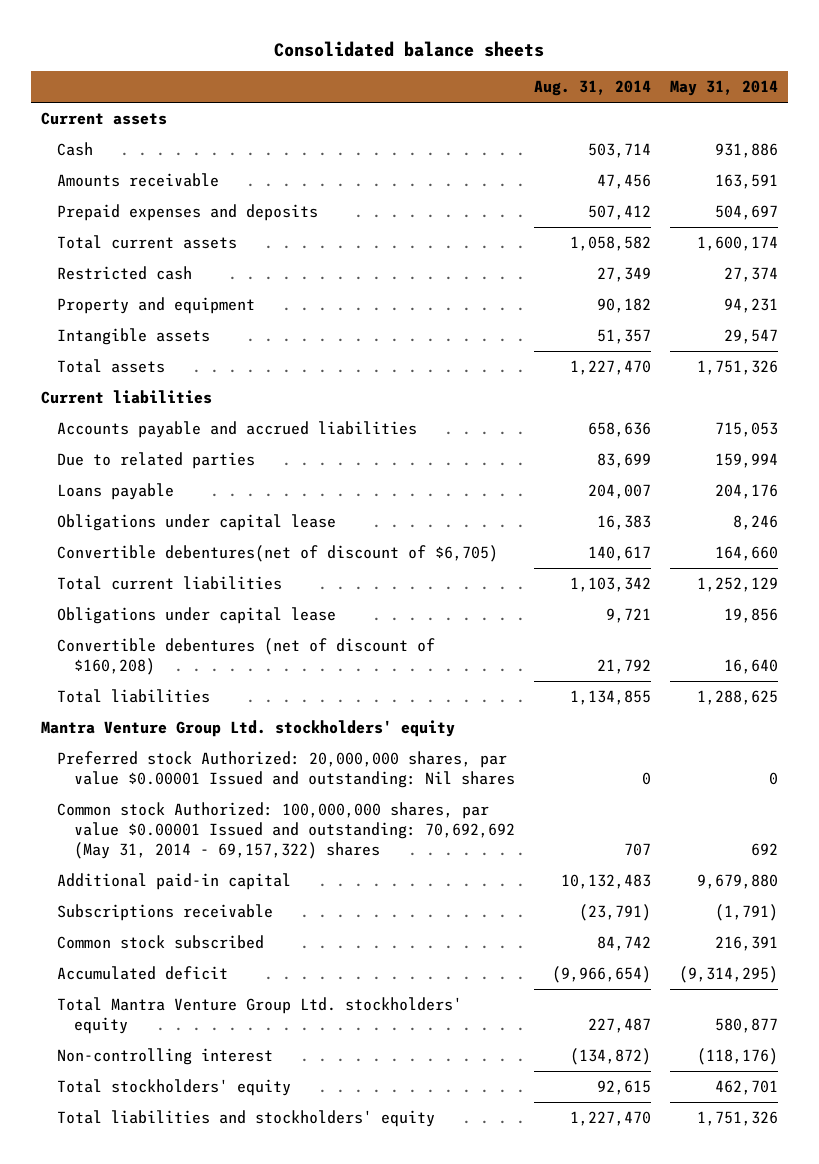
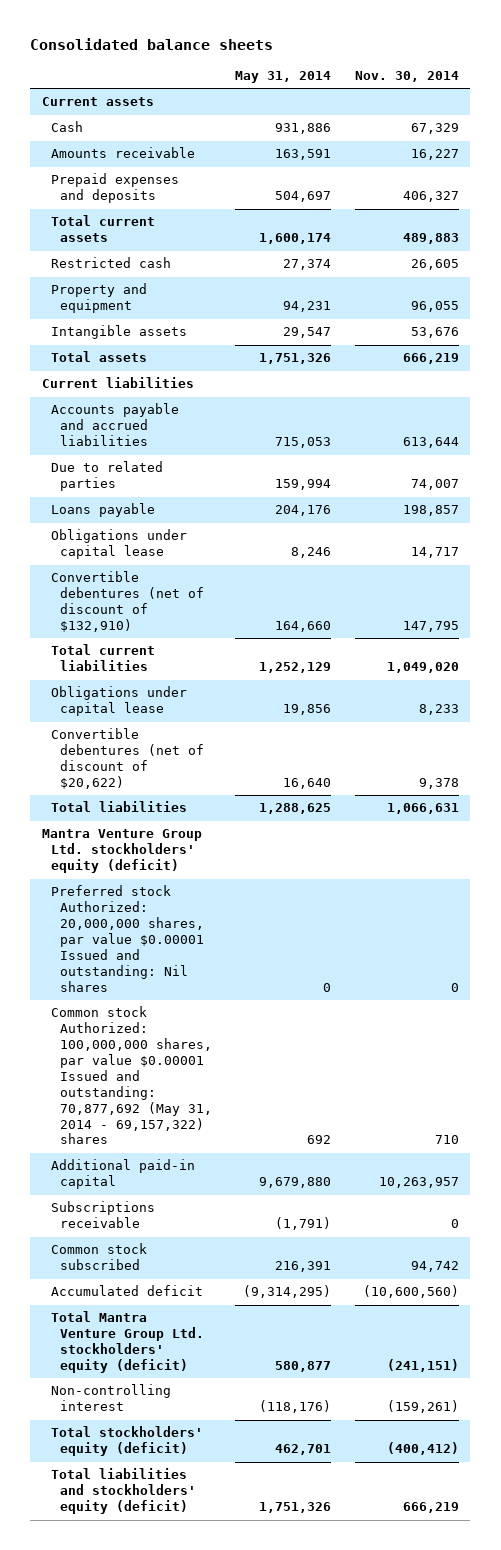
[534,80,652,97] Aug. 31, 2014 -> none
none -> [354,70,459,82] Nov. 30, 2014
[57,544,499,562] Convertible debentures(net of discount of $6,705) -> [50,571,204,633] Convertible debentures (net of discount of $132,910)
[57,637,436,676] Convertible debentures (net of discount of $160,208) -> [50,728,204,790] Convertible debentures (net of discount of $20,622)
[40,719,455,737] Mantra Venture Group Ltd. stockholders' equity -> [42,829,203,874] Mantra Venture Group Ltd. stockholders' equity (deficit)
[57,801,516,860] Common stock Authorized: 100,000,000 shares, par value $0.00001 Issued and outstanding: 70,692,692 (May 31, 2014 - 69,157,322) shares -> [50,1006,212,1145] Common stock Authorized: 100,000,000 shares, par value $0.00001 Issued and outstanding: 70,877,692 (May 31, 2014 - 69,157,322) shares
[57,996,463,1035] Total Mantra Venture Group Ltd. stockholders' equity -> [50,1311,204,1374] Total Mantra Venture Group Ltd. stockholders' equity (deficit)
[57,1078,292,1096] Total stockholders' equity -> [50,1426,203,1457] Total stockholders' equity (deficit)
[57,1109,436,1127] Total liabilities and stockholders' equity -> [50,1468,196,1515] Total liabilities and stockholders' equity (deficit)

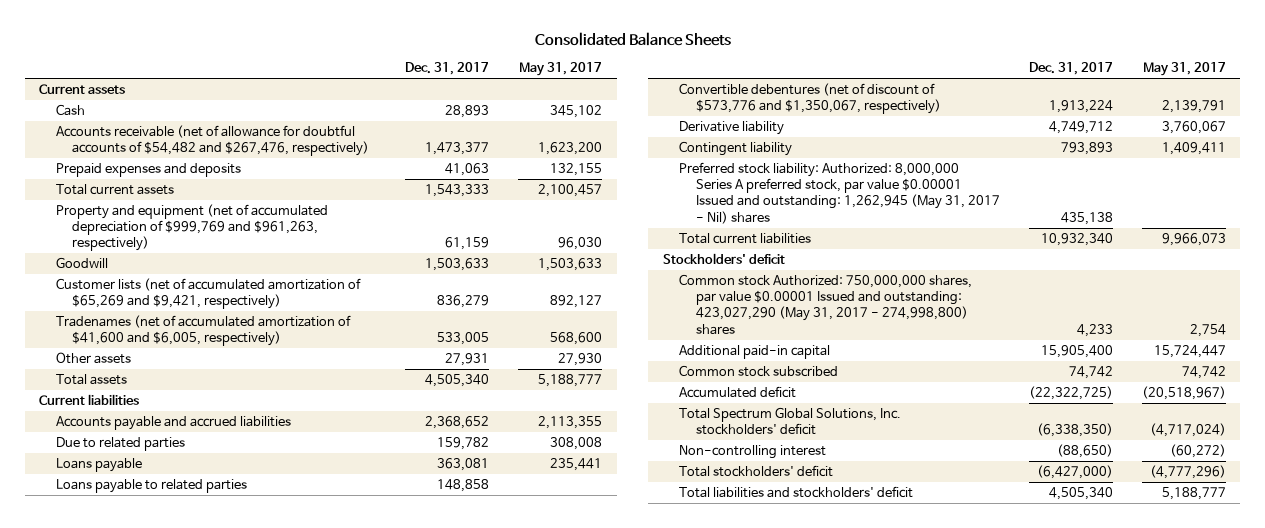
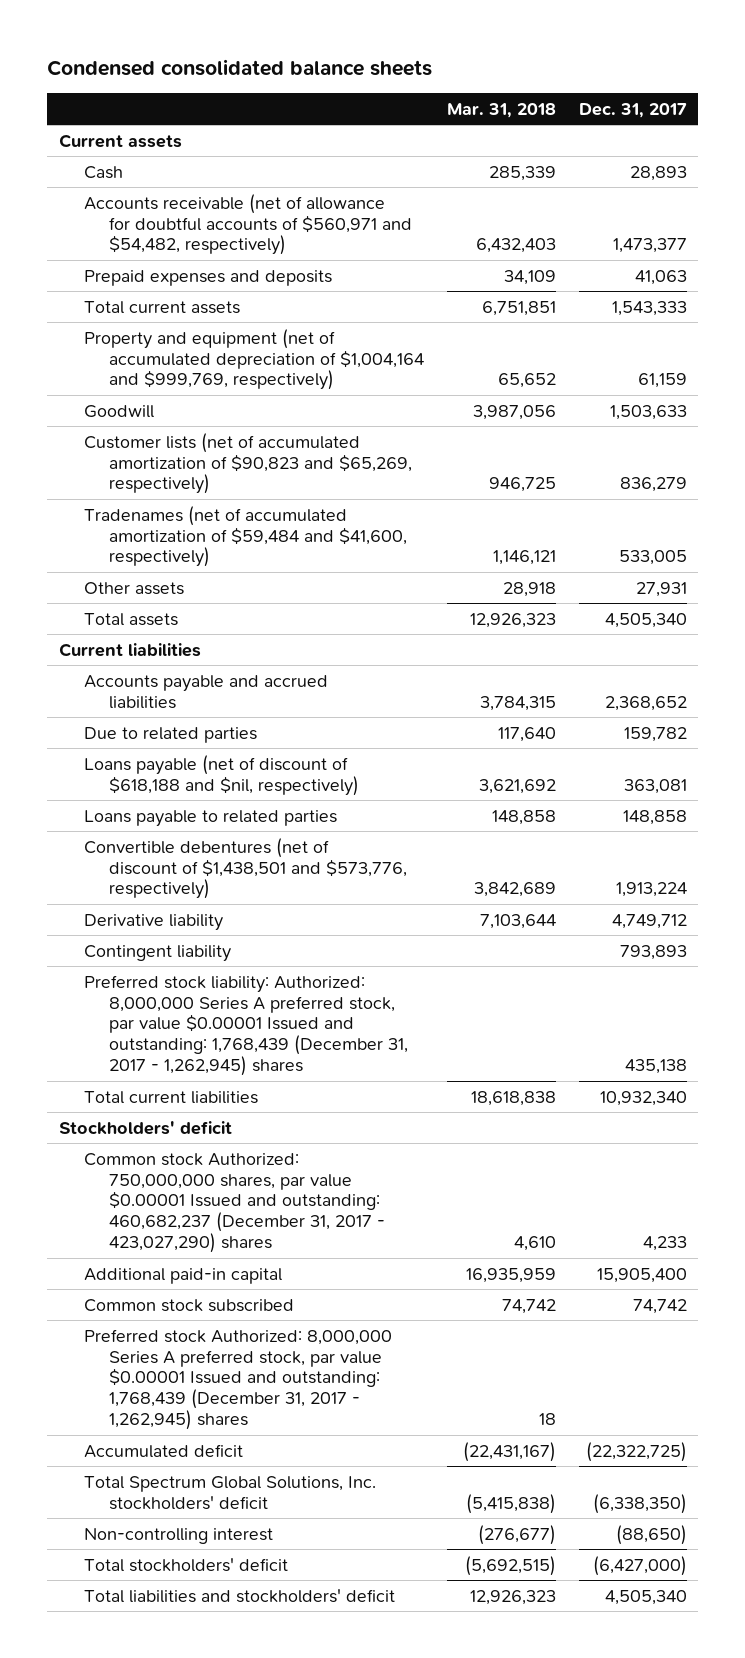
[534,31,731,46] Consolidated Balance Sheets -> [47,59,433,77] Condensed consolidated balance sheets
[519,62,603,77] May 31, 2017 -> none
none -> [446,102,556,118] Mar. 31, 2018
[55,124,370,157] Accounts receivable (net of allowance for doubtful accounts of $54,482 and $267,476, respectively) -> [83,193,413,256] Accounts receivable (net of allowance for doubtful accounts of $560,971 and $54,482, respectively)
[55,203,328,252] Property and equipment (net of accumulated depreciation of $999,769 and $961,263, respectively) -> [83,328,425,391] Property and equipment (net of accumulated depreciation of $1,004,164 and $999,769, respectively)
[55,277,361,310] Customer lists (net of accumulated amortization of $65,269 and $9,421, respectively) -> [83,432,413,495] Customer lists (net of accumulated amortization of $90,823 and $65,269, respectively)
[55,314,351,347] Tradenames (net of accumulated amortization of $41,600 and $6,005, respectively) -> [83,505,408,568] Tradenames (net of accumulated amortization of $59,484 and $41,600, respectively)
[55,457,142,472] Loans payable -> [83,754,360,796] Loans payable (net of discount of $618,188 and $nil, respectively)
[679,82,941,115] Convertible debentures (net of discount of $573,776 and $1,350,067, respectively) -> [83,837,408,900] Convertible debentures (net of discount of $1,438,501 and $573,776, respectively)
[679,161,1000,224] Preferred stock liability: Authorized: 8,000,000 Series A preferred stock, par value $0.00001 Issued and outstanding: 1,262,945 (May 31, 2017 - Nil) shares -> [83,974,409,1077] Preferred stock liability: Authorized: 8,000,000 Series A preferred stock, par value $0.00001 Issued and outstanding: 1,768,439 (December 31, 2017 - 1,262,945) shares
[679,273,973,335] Common stock Authorized: 750,000,000 shares, par value $0.00001 Issued and outstanding: 423,027,290 (May 31, 2017 - 274,998,800) shares -> [83,1152,386,1254] Common stock Authorized: 750,000,000 shares, par value $0.00001 Issued and outstanding: 460,682,237 (December 31, 2017 - 423,027,290) shares
none -> [83,1328,392,1431] Preferred stock Authorized: 8,000,000 Series A preferred stock, par value $0.00001 Issued and outstanding: 1,768,439 (December 31, 2017 - 1,262,945) shares

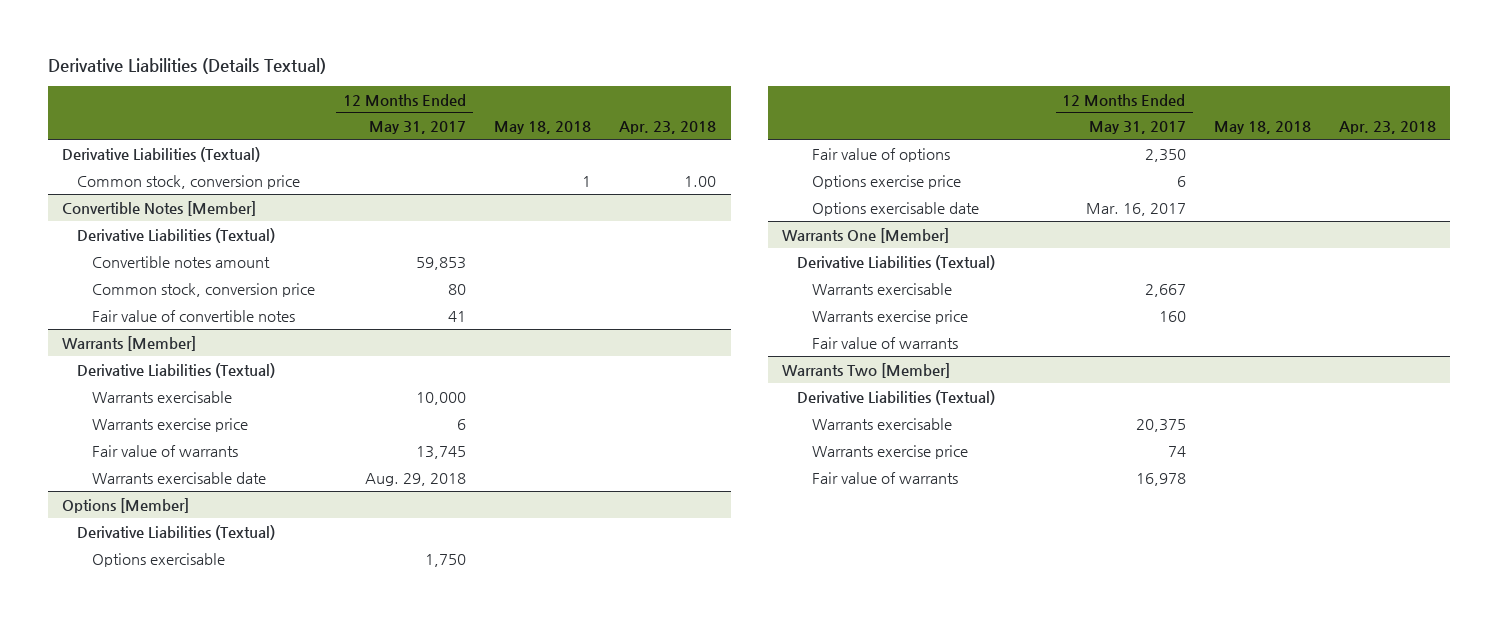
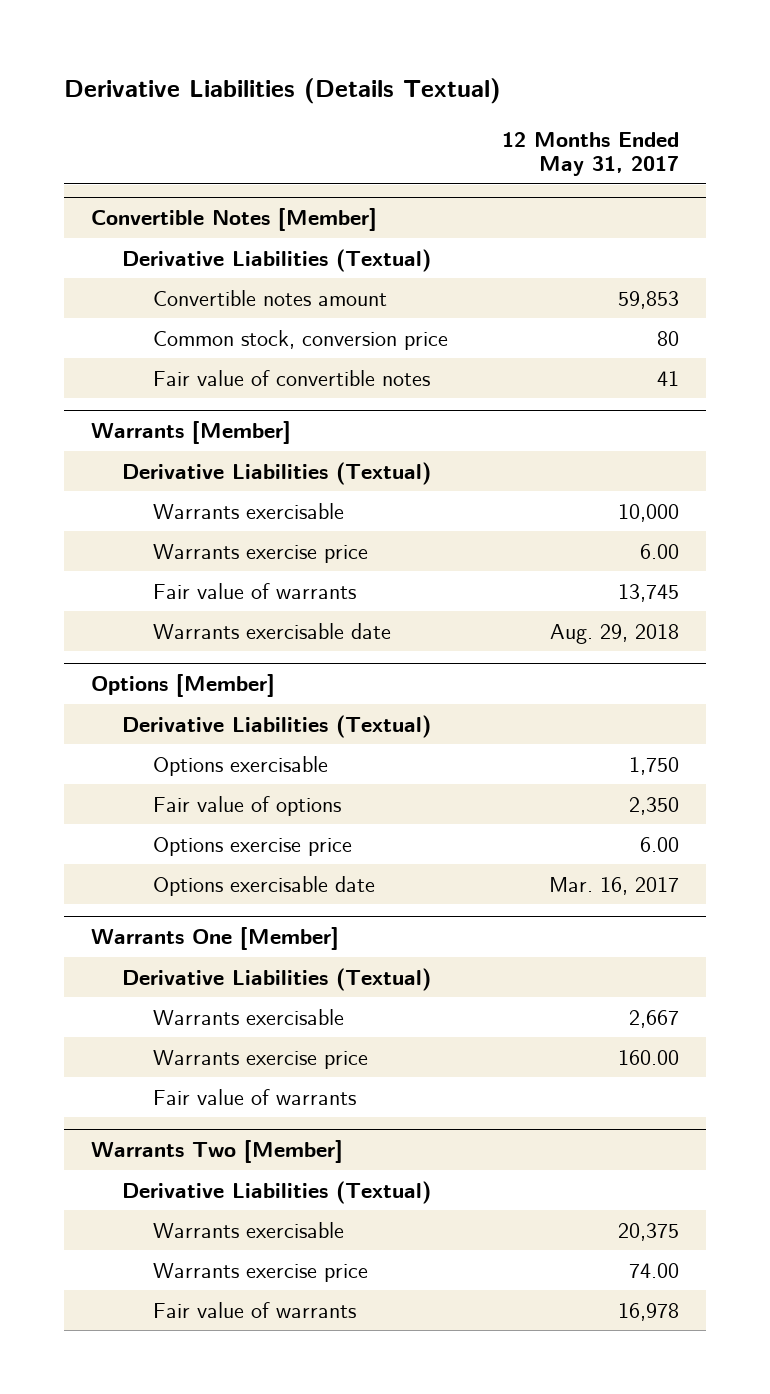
[494,121,592,135] May 18, 2018 -> none
[619,121,717,135] Apr. 23, 2018 -> none
[62,146,261,162] Derivative Liabilities (Textual) -> none
[76,174,300,189] Common stock, conversion price -> none
[457,418,467,430] 6 -> [639,543,679,559] 6.00
[1176,175,1186,187] 6 -> [639,836,679,852] 6.00
[1158,310,1186,322] 160 -> [617,1049,679,1065] 160.00
[1167,445,1186,457] 74 -> [628,1262,679,1278] 74.00

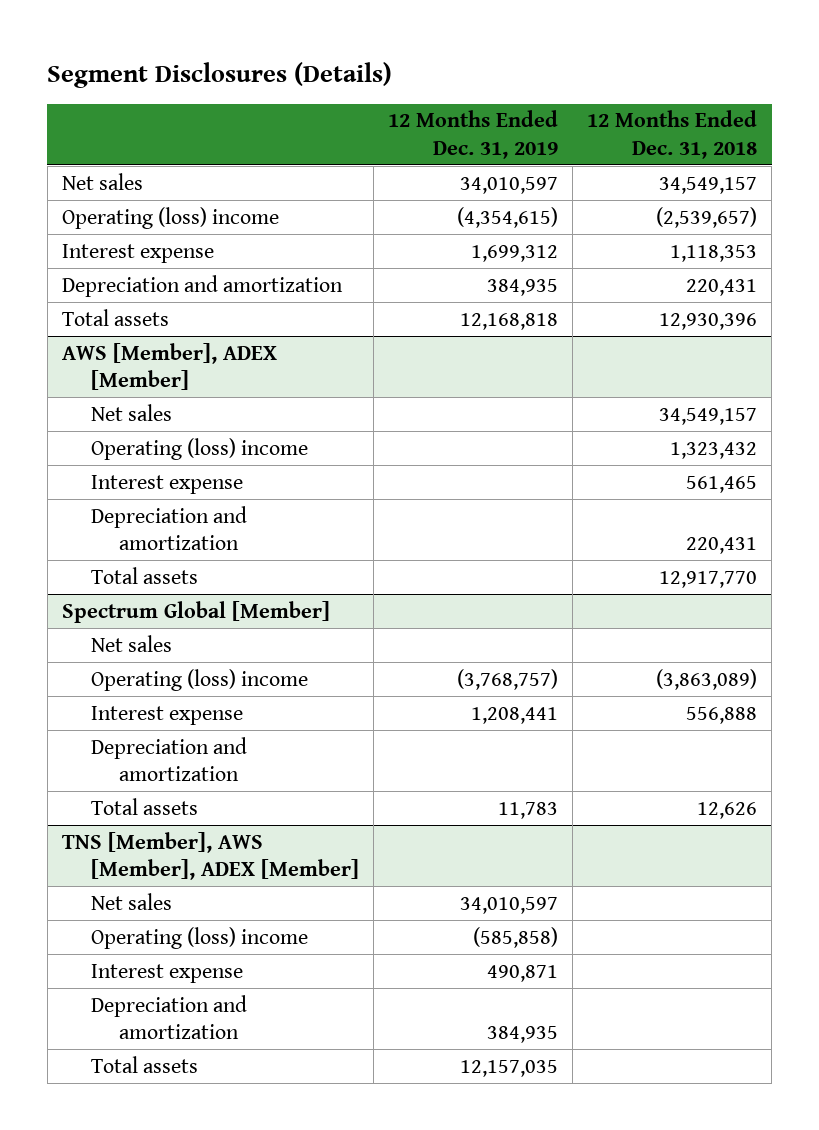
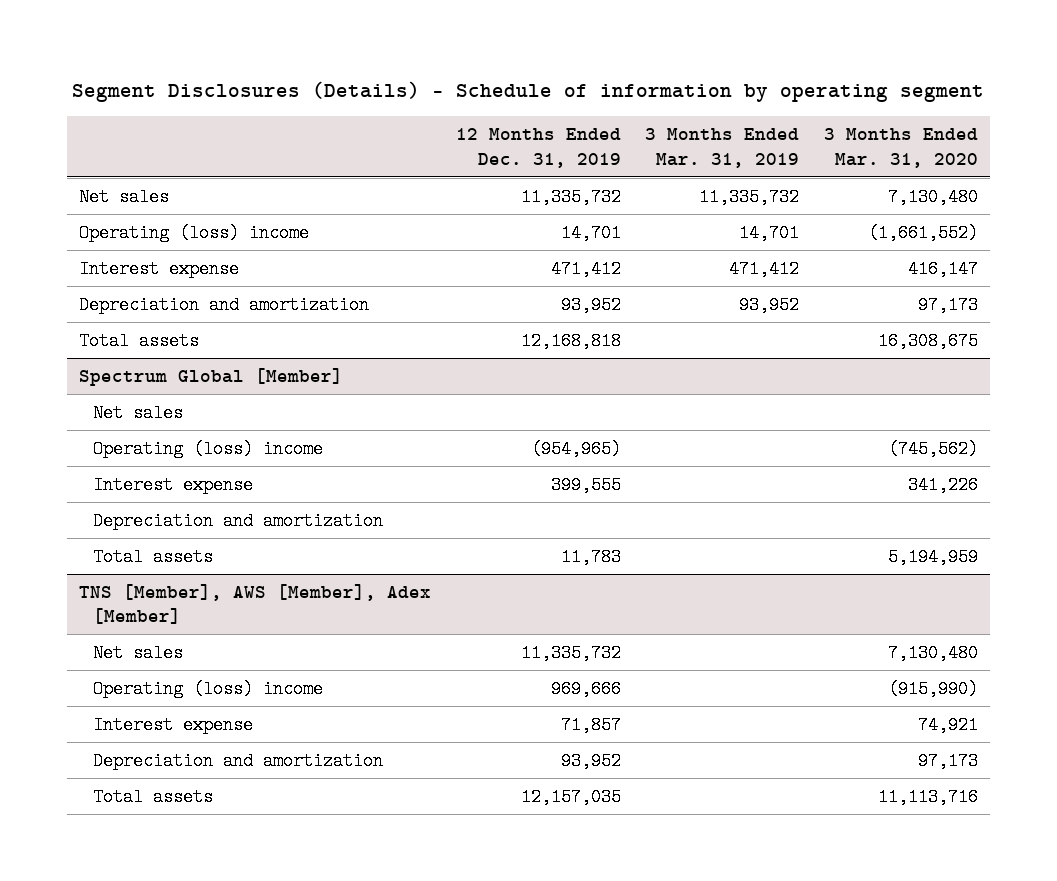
[47,61,393,88] Segment Disclosures (Details) -> [72,81,985,103] Segment Disclosures (Details) - Schedule of information by operating segment
[587,110,758,159] 12 Months Ended Dec. 31, 2018 -> none
none -> [645,128,800,168] 3 Months Ended Mar. 31, 2019
none -> [823,128,978,168] 3 Months Ended Mar. 31, 2020
[459,176,558,194] 34,010,597 -> [520,187,621,206] 11,335,732
[456,206,558,228] (4,354,615) -> [560,223,621,242] 14,701
[470,244,558,262] 1,699,312 -> [550,259,621,278] 471,412
[486,278,558,296] 384,935 -> [560,295,621,314] 93,952
[61,342,277,391] AWS [Member], ADEX [Member] -> none
[90,403,172,421] Net sales -> none
[90,437,308,460] Operating (loss) income -> none
[90,474,243,494] Interest expense -> none
[90,505,247,551] Depreciation and amortization -> none
[90,566,198,584] Total assets -> none
[456,668,558,690] (3,768,757) -> [530,439,621,458] (954,965)
[470,706,558,724] 1,208,441 -> [550,475,621,494] 399,555
[61,831,359,881] TNS [Member], AWS [Member], ADEX [Member] -> [79,583,432,625] TNS [Member], AWS [Member], Adex [Member]
[459,896,558,914] 34,010,597 -> [520,643,621,662] 11,335,732
[472,926,558,948] (585,858) -> [550,679,621,698] 969,666
[486,964,558,982] 490,871 -> [560,715,621,734] 71,857
[486,1026,558,1044] 384,935 -> [560,751,621,770] 93,952

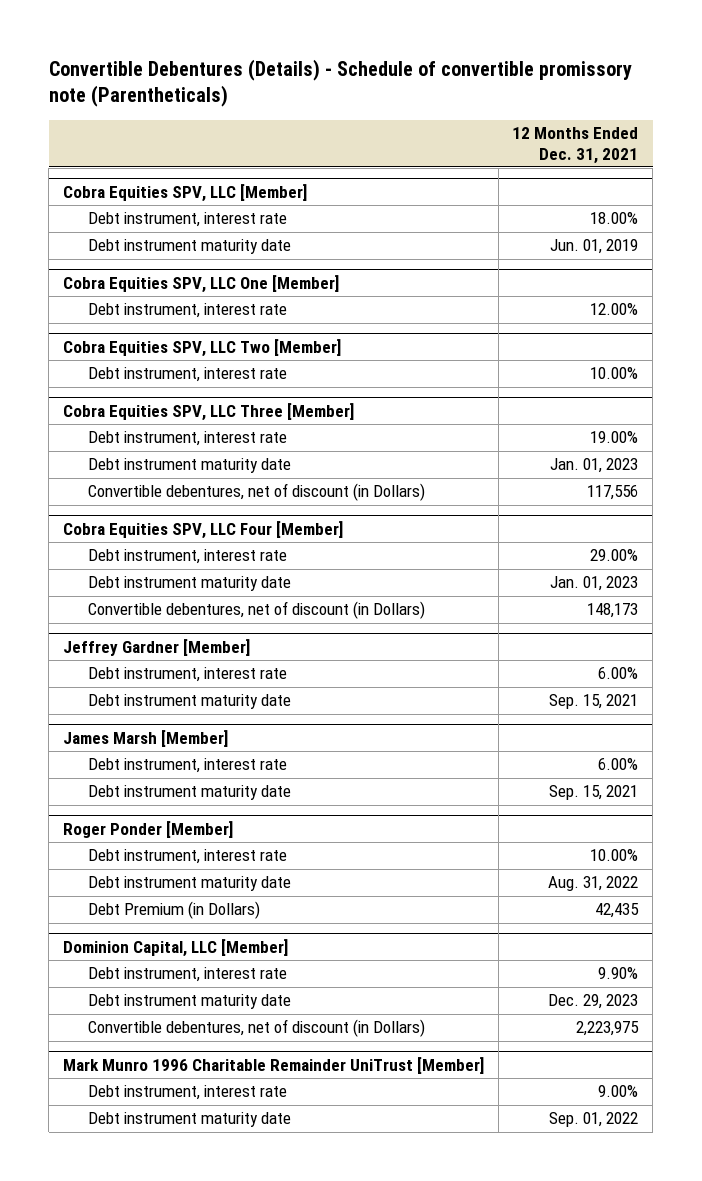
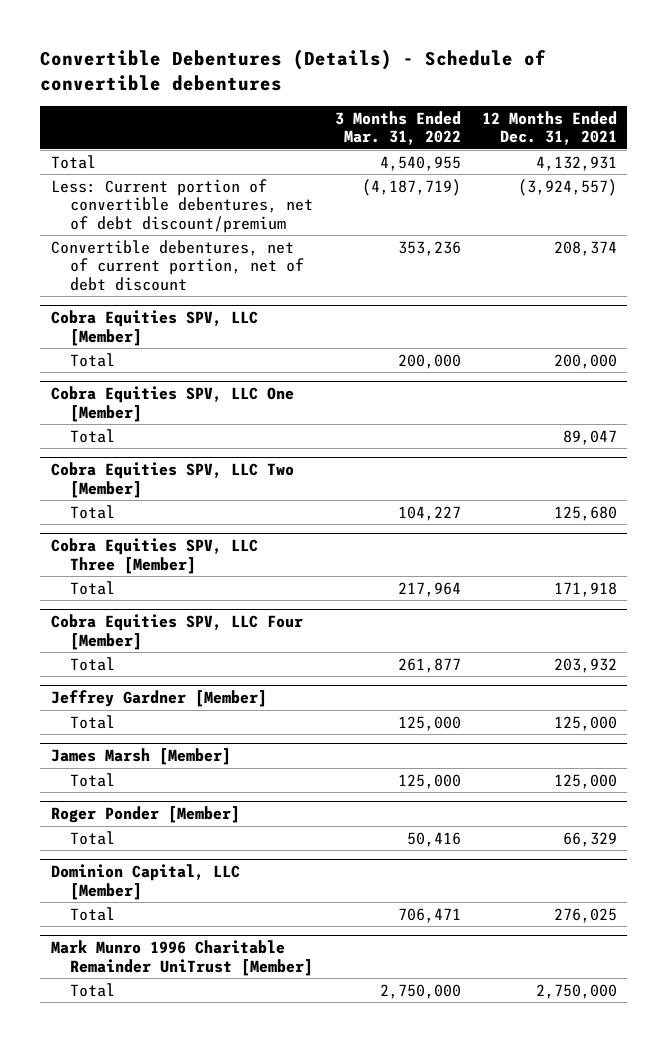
[48,58,632,108] Convertible Debentures (Details) - Schedule of convertible promissory note (Parentheticals) -> [40,48,547,91] Convertible Debentures (Details) - Schedule of convertible debentures
none -> [334,110,461,146] 3 Months Ended Mar. 31, 2022
none -> [50,154,96,169] Total
none -> [50,178,314,233] Less: Current portion of convertible debentures, net of debt discount/premium
none -> [50,239,305,291] Convertible debentures, net of current portion, net of debt discount
[88,212,288,228] Debt instrument, interest rate -> none
[88,239,292,255] Debt instrument maturity date -> none
none -> [70,352,116,367] Total
[88,303,288,319] Debt instrument, interest rate -> none
none -> [70,428,116,443] Total
[88,367,288,383] Debt instrument, interest rate -> none
none -> [70,504,116,519] Total
[88,431,288,447] Debt instrument, interest rate -> none
[88,458,292,474] Debt instrument maturity date -> none
[88,483,426,502] Convertible debentures, net of discount (in Dollars) -> none
none -> [70,580,116,595] Total
[88,549,288,565] Debt instrument, interest rate -> none
[88,576,292,592] Debt instrument maturity date -> none
[88,601,426,620] Convertible debentures, net of discount (in Dollars) -> none
none -> [70,656,116,671] Total
[88,667,288,683] Debt instrument, interest rate -> none
[88,694,292,710] Debt instrument maturity date -> none
none -> [70,714,116,729] Total
[88,758,288,774] Debt instrument, interest rate -> none
[88,785,292,801] Debt instrument maturity date -> none
none -> [70,772,116,787] Total
[88,849,288,865] Debt instrument, interest rate -> none
[88,876,292,892] Debt instrument maturity date -> none
[88,901,261,920] Debt Premium (in Dollars) -> none
none -> [70,830,116,845] Total
[88,967,288,983] Debt instrument, interest rate -> none
[88,994,292,1010] Debt instrument maturity date -> none
[88,1019,426,1038] Convertible debentures, net of discount (in Dollars) -> none
none -> [70,906,116,921] Total
[88,1085,288,1101] Debt instrument, interest rate -> none
[88,1112,292,1128] Debt instrument maturity date -> none
none -> [70,982,116,997] Total

